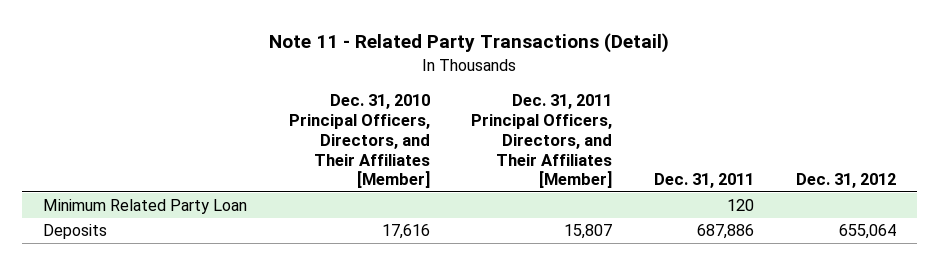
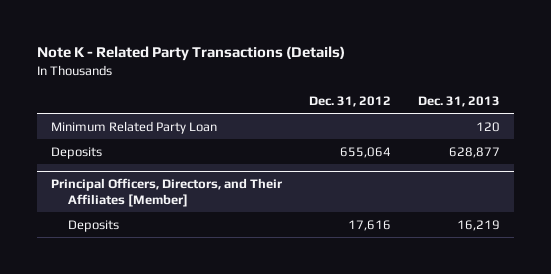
[269,33,670,54] Note 11 - Related Party Transactions (Detail) -> [36,46,345,62] Note K - Related Party Transactions (Details)
[288,93,430,189] Dec. 31, 2010 Principal Officers, Directors, and Their Affiliates [Member] -> none
[471,93,613,189] Dec. 31, 2011 Principal Officers, Directors, and Their Affiliates [Member] -> none
[654,173,755,189] Dec. 31, 2011 -> none
none -> [418,96,501,108] Dec. 31, 2013
none -> [50,178,282,207] Principal Officers, Directors, and Their Affiliates [Member]
none -> [68,219,120,232] Deposits

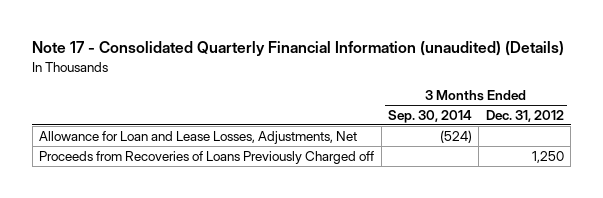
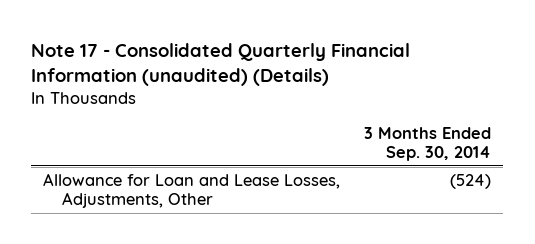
[485,110,564,123] Dec. 31, 2012 -> none
[39,150,375,164] Proceeds from Recoveries of Loans Previously Charged off -> none
[39,130,358,144] Allowance for Loan and Lease Losses, Adjustments, Net -> [43,173,341,209] Allowance for Loan and Lease Losses, Adjustments, Other

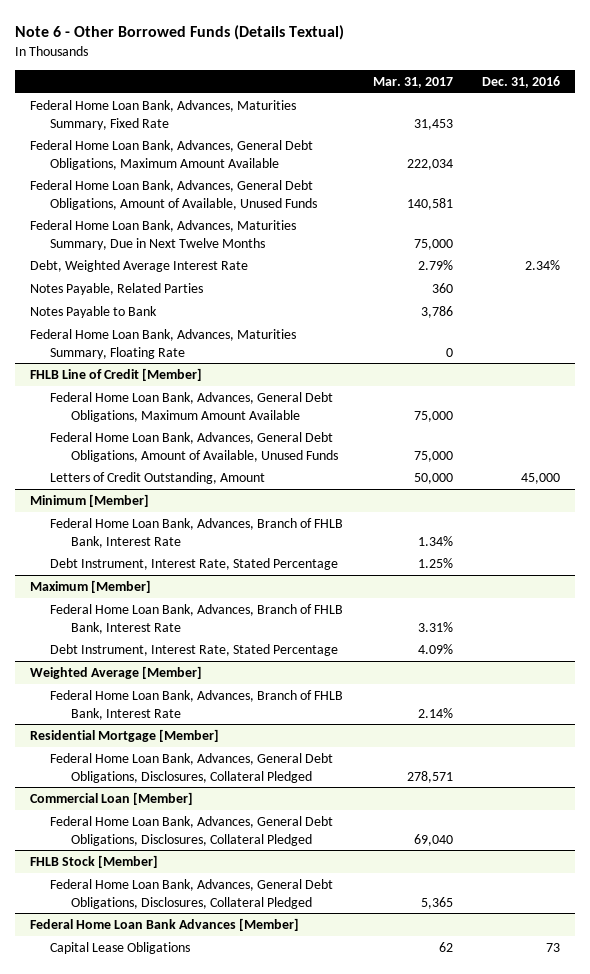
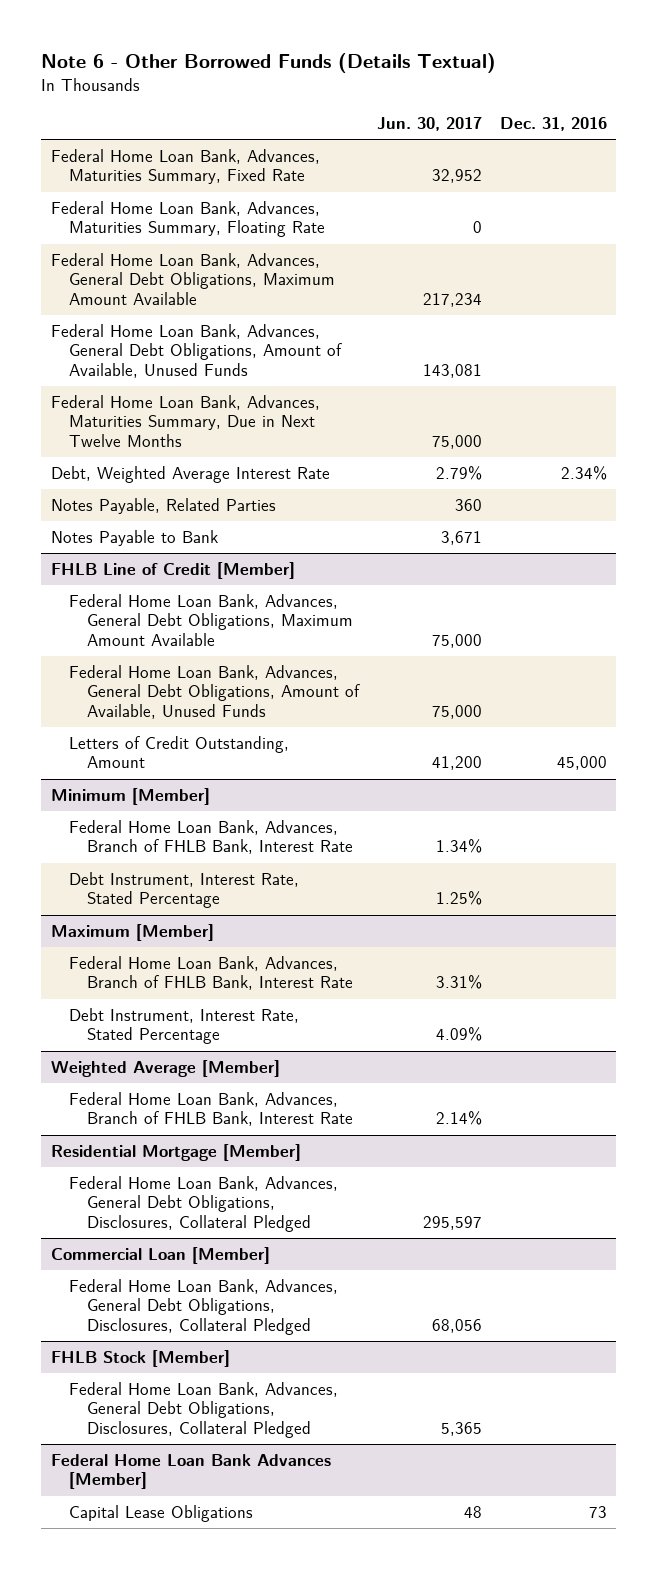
[372,76,453,88] Mar. 31, 2017 -> none
none -> [376,117,482,132] Jun. 30, 2017
[30,328,297,359] Federal Home Loan Bank, Advances, Maturities Summary, Floating Rate -> [50,200,325,238] Federal Home Loan Bank, Advances, Maturities Summary, Floating Rate

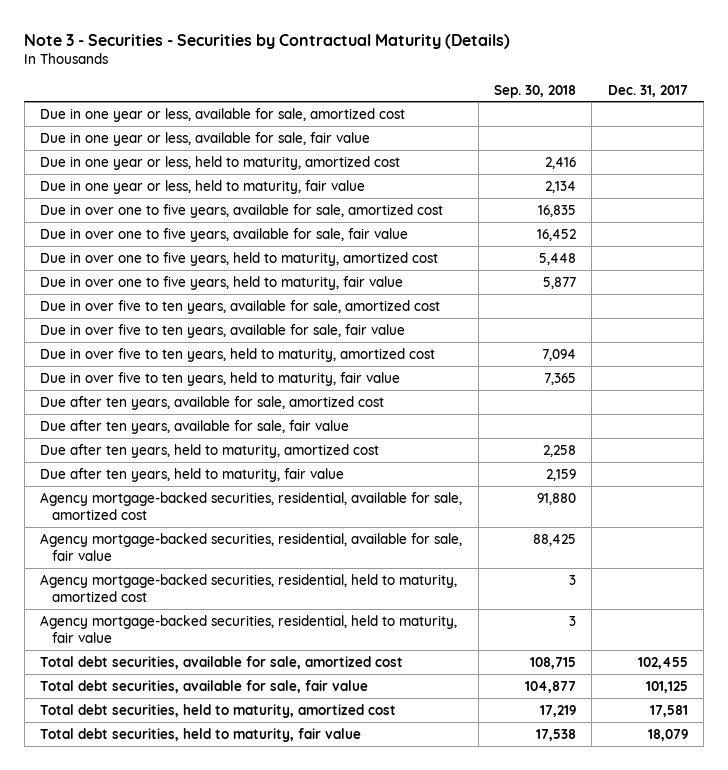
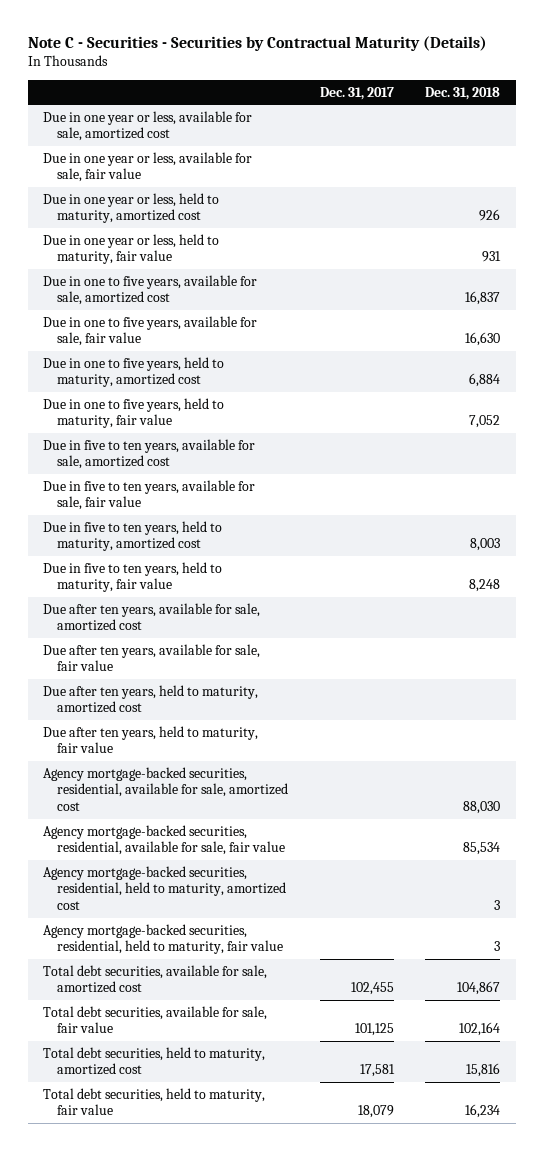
[24,33,511,49] Note 3 - Securities - Securities by Contractual Maturity (Details) -> [27,36,487,52] Note C - Securities - Securities by Contractual Maturity (Details)
[494,84,577,98] Sep. 30, 2018 -> none
none -> [425,86,501,100] Dec. 31, 2018
[40,203,444,218] Due in over one to five years, available for sale, amortized cost -> [43,274,258,306] Due in one to five years, available for sale, amortized cost
[40,227,409,242] Due in over one to five years, available for sale, fair value -> [43,315,258,347] Due in one to five years, available for sale, fair value
[40,251,439,266] Due in over one to five years, held to maturity, amortized cost -> [43,356,225,388] Due in one to five years, held to maturity, amortized cost
[40,275,404,290] Due in over one to five years, held to maturity, fair value -> [43,397,225,429] Due in one to five years, held to maturity, fair value
[40,299,441,314] Due in over five to ten years, available for sale, amortized cost -> [43,438,256,470] Due in five to ten years, available for sale, amortized cost
[40,323,406,338] Due in over five to ten years, available for sale, fair value -> [43,479,256,511] Due in five to ten years, available for sale, fair value
[40,347,436,362] Due in over five to ten years, held to maturity, amortized cost -> [43,520,223,552] Due in five to ten years, held to maturity, amortized cost
[40,371,401,386] Due in over five to ten years, held to maturity, fair value -> [43,561,223,593] Due in five to ten years, held to maturity, fair value

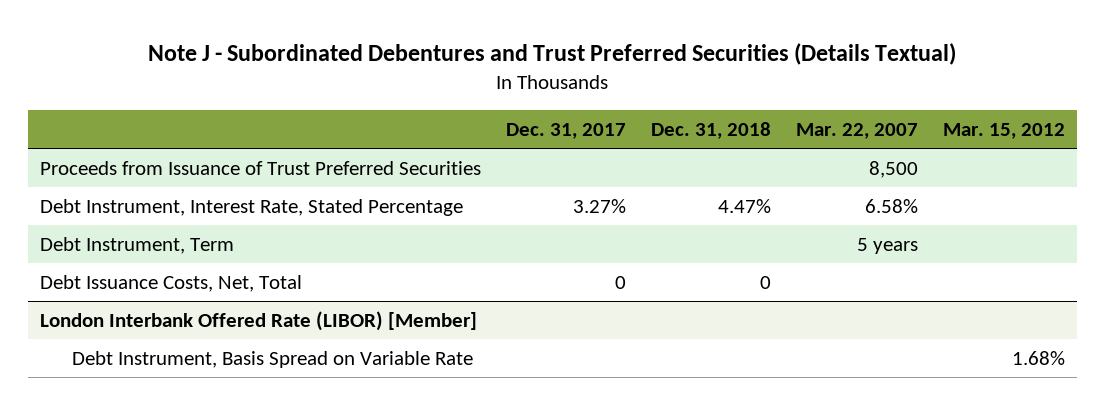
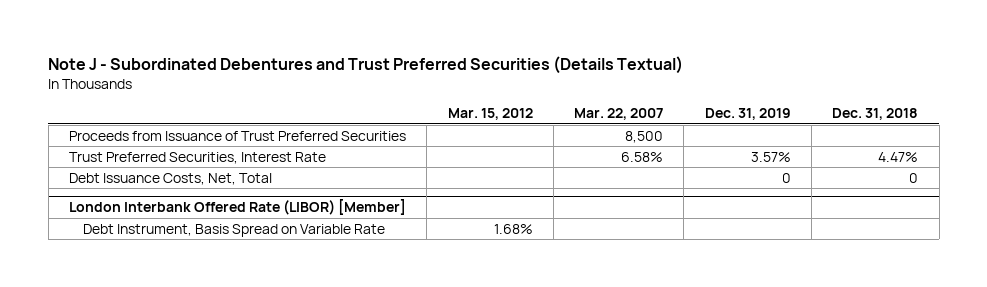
[506,122,627,139] Dec. 31, 2017 -> none
none -> [704,108,791,121] Dec. 31, 2019
[40,236,235,254] Debt Instrument, Term -> none
[40,198,464,216] Debt Instrument, Interest Rate, Stated Percentage -> [68,151,326,164] Trust Preferred Securities, Interest Rate

